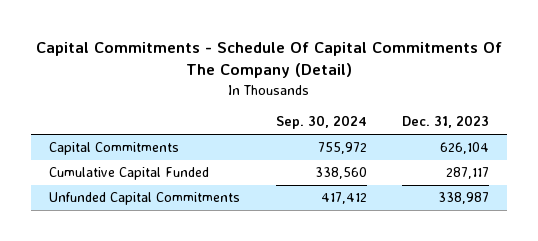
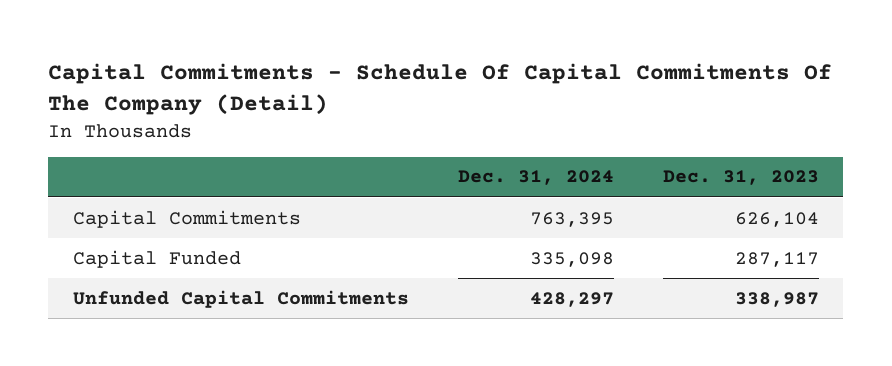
[275,115,367,130] Sep. 30, 2024 -> none
none -> [457,170,614,186] Dec. 31, 2024
[48,167,209,181] Cumulative Capital Funded -> [72,249,241,268] Capital Funded

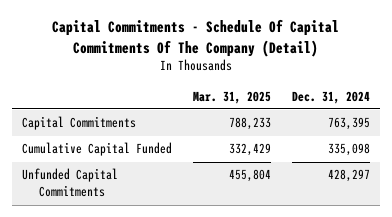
[662,170,819,186] Dec. 31, 2023 -> none
none -> [193,90,272,104] Mar. 31, 2025
[72,249,241,268] Capital Funded -> [22,142,173,157] Cumulative Capital Funded

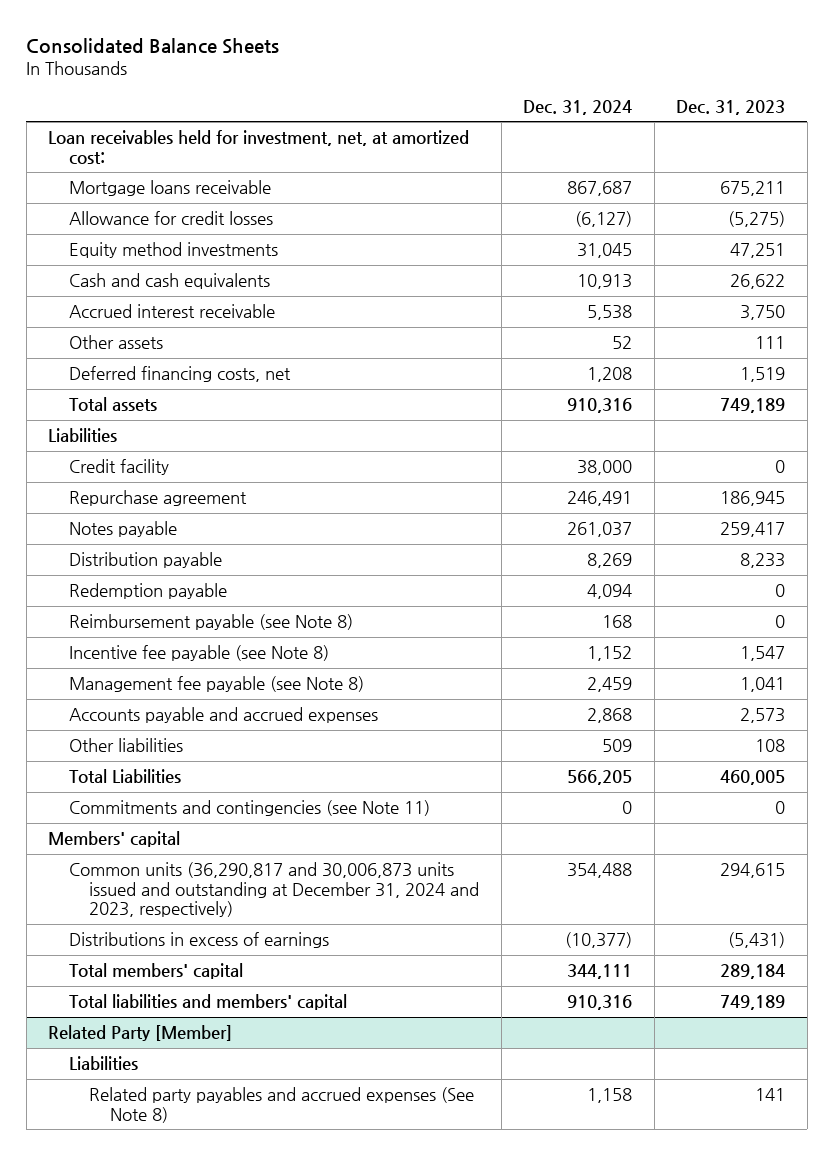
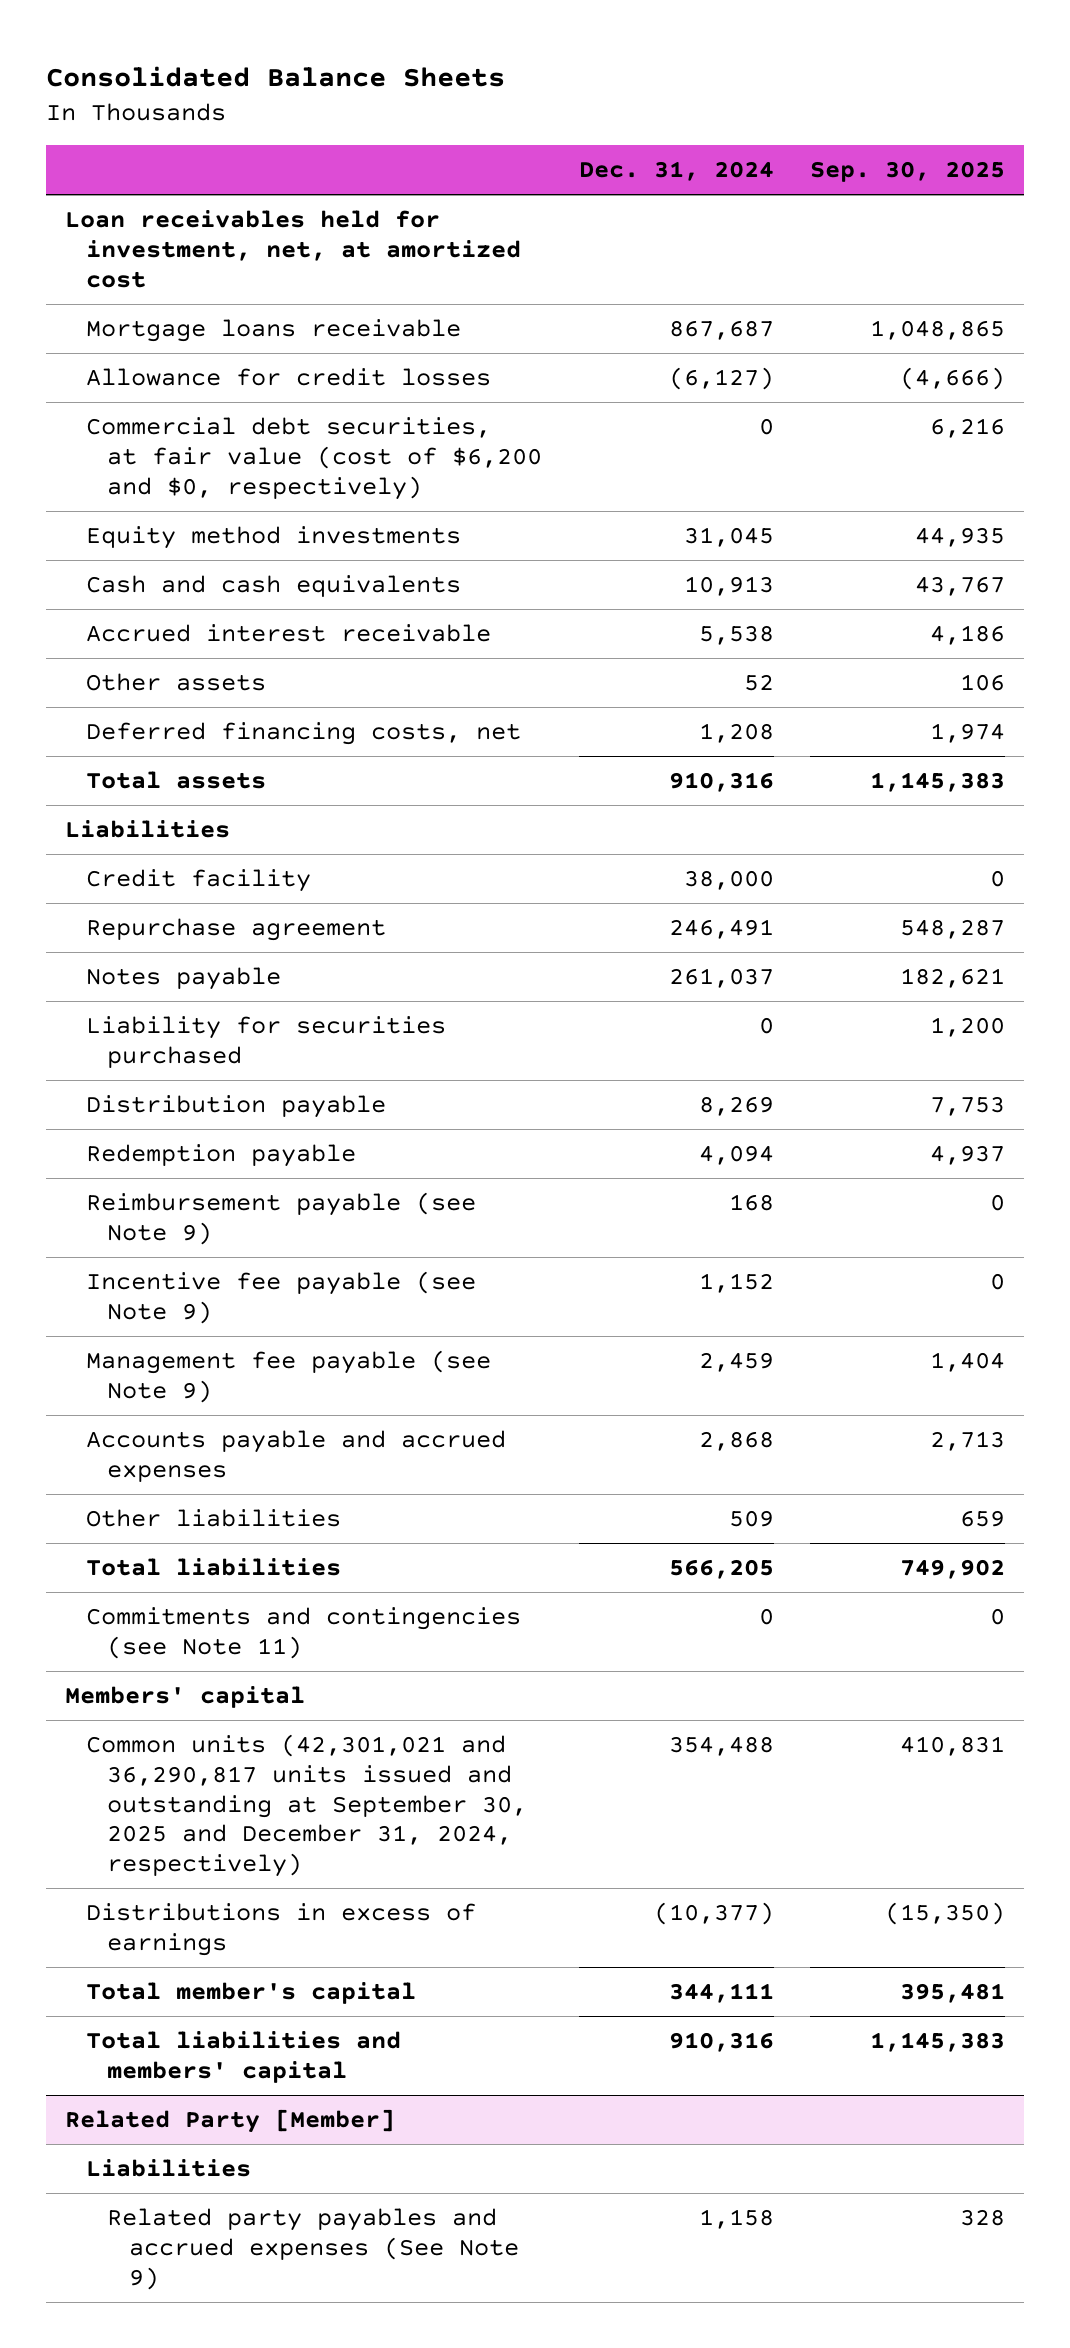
[676,99,786,115] Dec. 31, 2023 -> none
none -> [810,161,1006,183] Sep. 30, 2025
[48,130,470,165] Loan receivables held for investment, net, at amortized cost: -> [64,210,521,288] Loan receivables held for investment, net, at amortized cost
none -> [85,417,543,500] Commercial debt securities, at fair value (cost of $6,200 and $0, respectively)
none -> [85,1016,446,1068] Liability for securities purchased
[68,614,353,631] Reimbursement payable (see Note 8) -> [85,1192,476,1245] Reimbursement payable (see Note 9)
[68,645,329,662] Incentive fee payable (see Note 8) -> [85,1271,476,1324] Incentive fee payable (see Note 9)
[68,676,364,693] Management fee payable (see Note 8) -> [85,1350,491,1403] Management fee payable (see Note 9)
[68,769,181,784] Total Liabilities -> [85,1558,341,1577] Total liabilities
[68,862,480,918] Common units (36,290,817 and 30,006,873 units issued and outstanding at December 31, 2024 and 2023, respectively) -> [85,1734,528,1878] Common units (42,301,021 and 36,290,817 units issued and outstanding at September 30, 2025 and December 31, 2024, respectively)
[68,963,243,980] Total members' capital -> [85,1982,416,2005] Total member's capital
[89,1087,475,1123] Related party payables and accrued expenses (See Note 8) -> [107,2208,519,2290] Related party payables and accrued expenses (See Note 9)

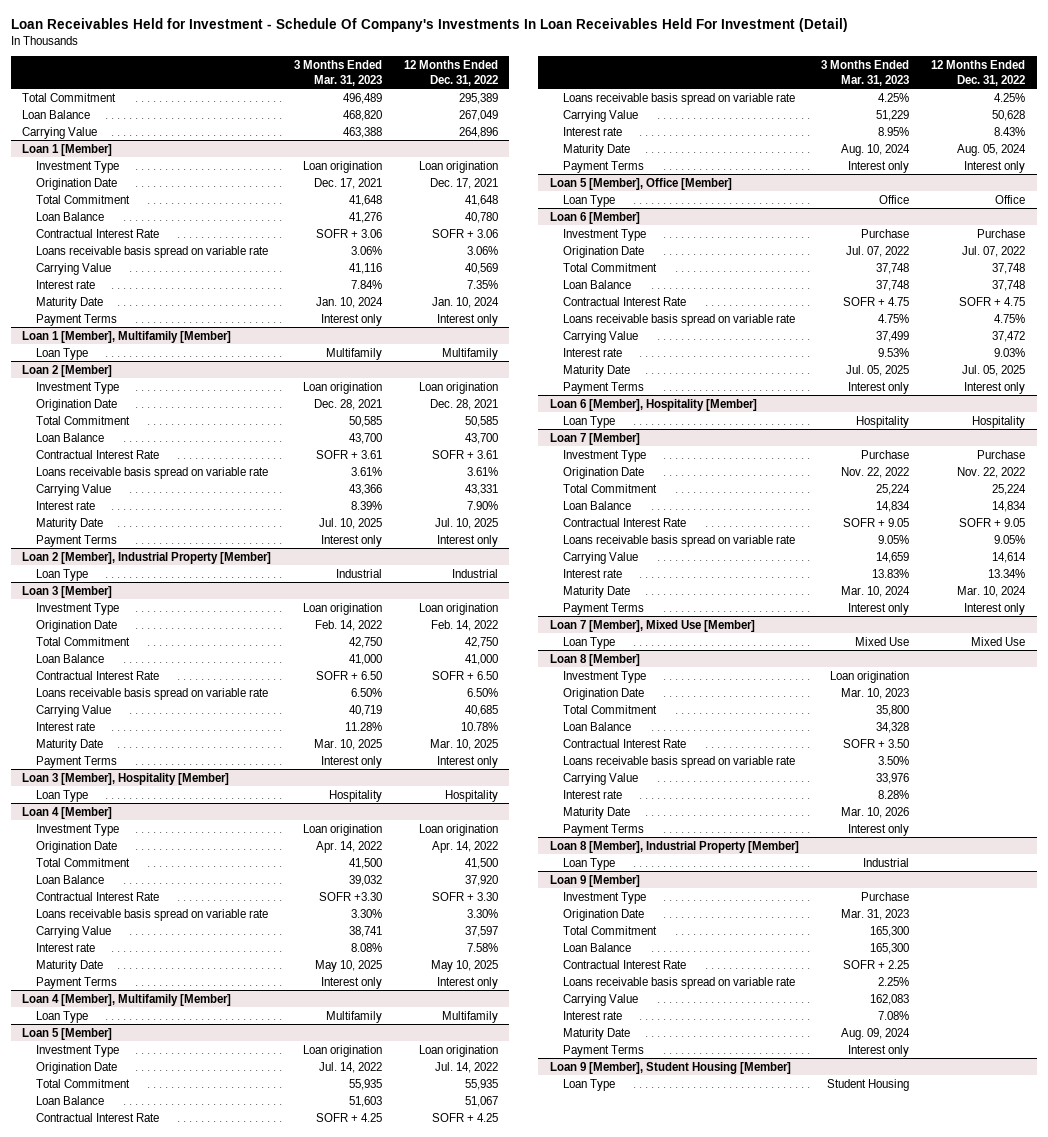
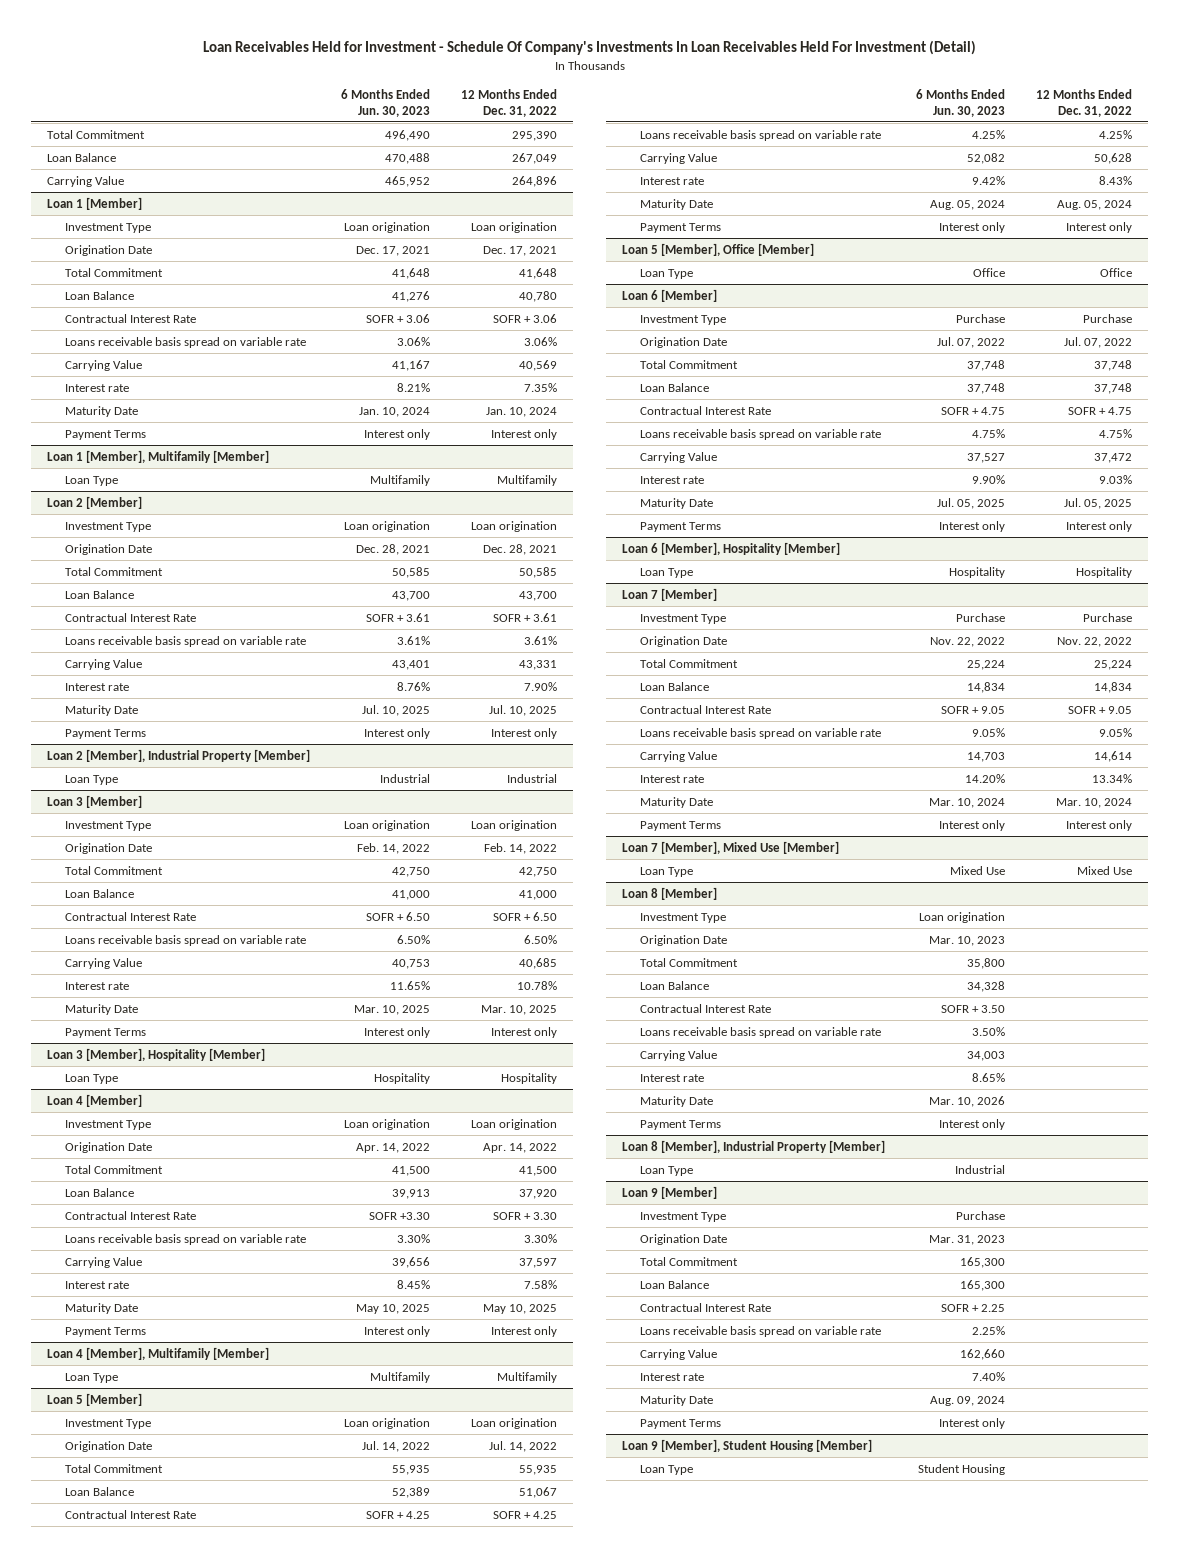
[293,60,382,86] 3 Months Ended Mar. 31, 2023 -> none
none -> [341,88,431,117] 6 Months Ended Jun. 30, 2023
[459,92,499,104] 295,389 -> [512,130,558,141] 295,390

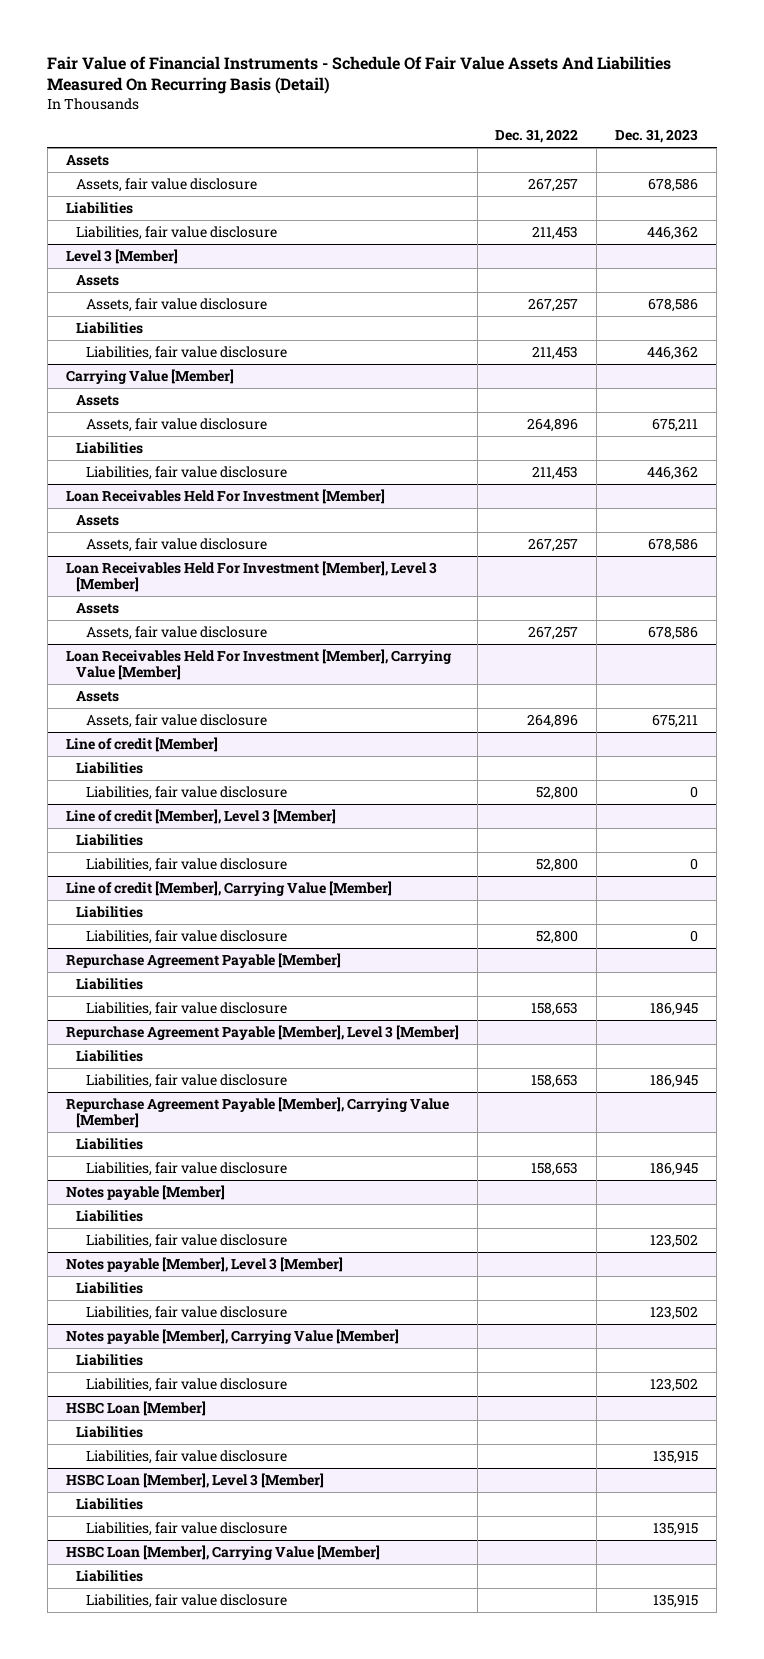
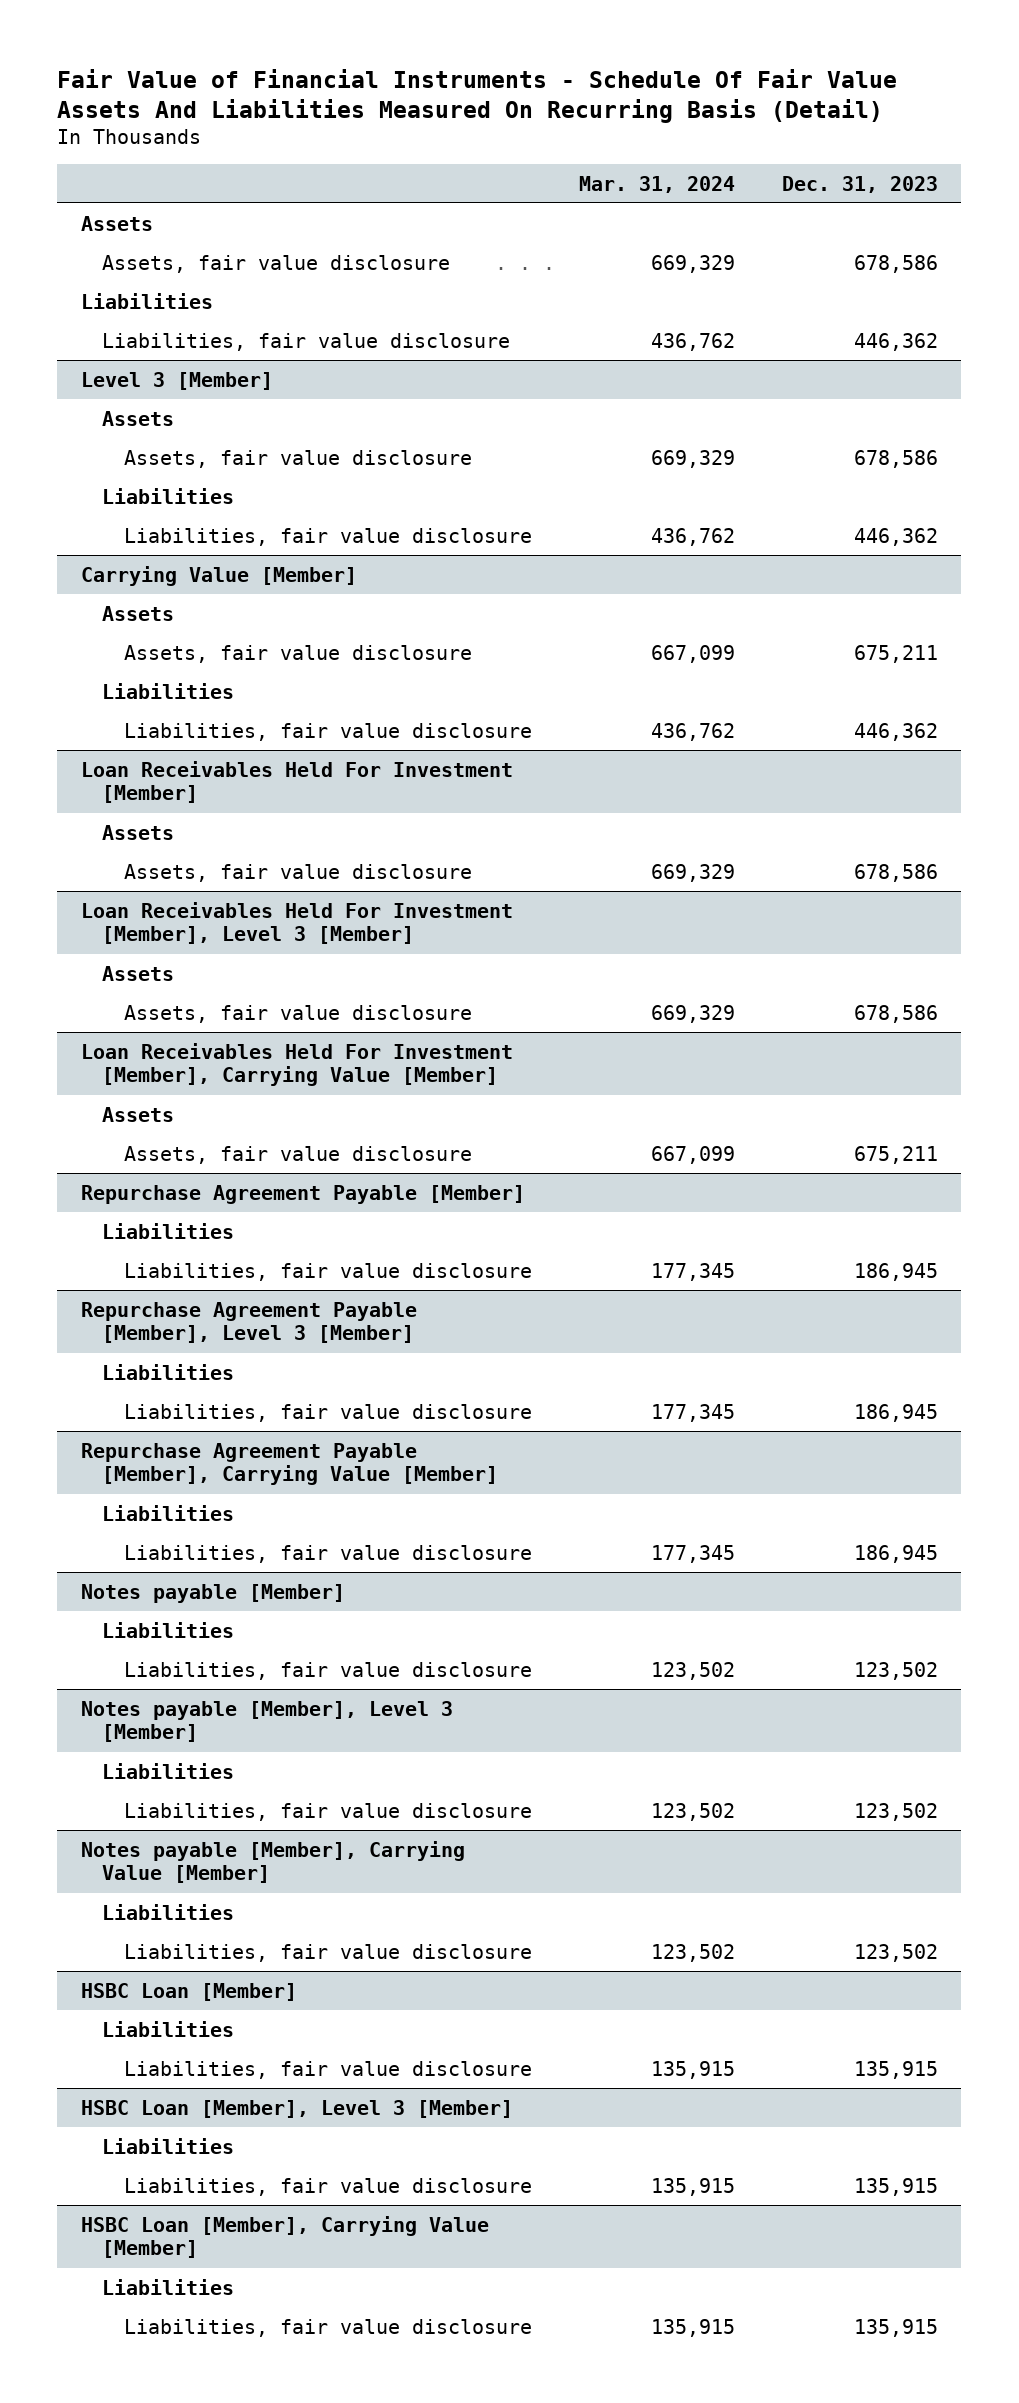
[495,129,579,144] Dec. 31, 2022 -> none
none -> [578,175,735,193] Mar. 31, 2024
[65,736,218,752] Line of credit [Member] -> none
[75,761,143,774] Liabilities -> none
[85,785,287,800] Liabilities, fair value disclosure -> none
[65,808,336,824] Line of credit [Member], Level 3 [Member] -> none
[75,833,143,846] Liabilities -> none
[85,857,287,872] Liabilities, fair value disclosure -> none
[65,880,392,896] Line of credit [Member], Carrying Value [Member] -> none
[75,905,143,918] Liabilities -> none
[85,929,287,944] Liabilities, fair value disclosure -> none

